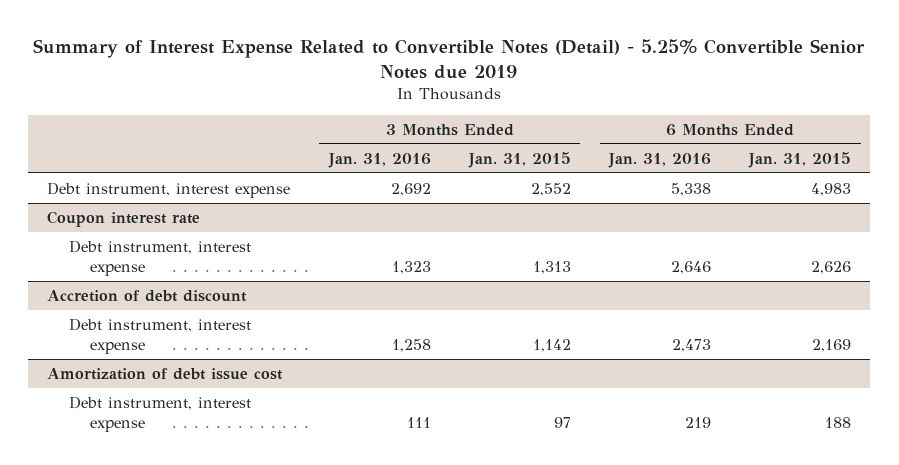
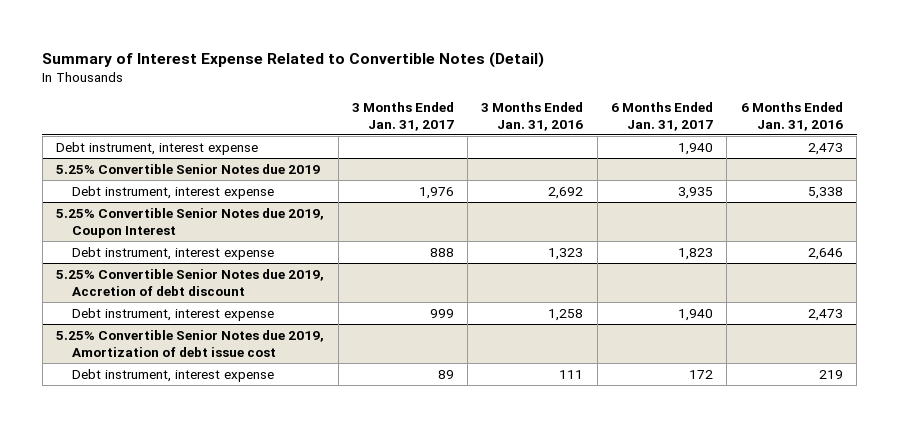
[33,38,866,79] Summary of Interest Expense Related to Convertible Notes (Detail) - 5.25% Convertible Senior Notes due 2019 -> [42,51,545,68] Summary of Interest Expense Related to Convertible Notes (Detail)
[467,151,571,168] Jan. 31, 2015 -> none
[748,151,852,168] Jan. 31, 2015 -> none
none -> [351,101,454,131] 3 Months Ended Jan. 31, 2017
none -> [611,101,714,131] 6 Months Ended Jan. 31, 2017
none -> [56,141,259,155] Debt instrument, interest expense
none -> [56,163,321,174] 5.25% Convertible Senior Notes due 2019
[47,210,201,227] Coupon interest rate -> none
none -> [56,207,325,238] 5.25% Convertible Senior Notes due 2019, Coupon Interest
[47,289,248,302] Accretion of debt discount -> none
none -> [56,268,325,296] 5.25% Convertible Senior Notes due 2019, Accretion of debt discount
[47,367,284,380] Amortization of debt issue cost -> none
none -> [56,329,325,357] 5.25% Convertible Senior Notes due 2019, Amortization of debt issue cost

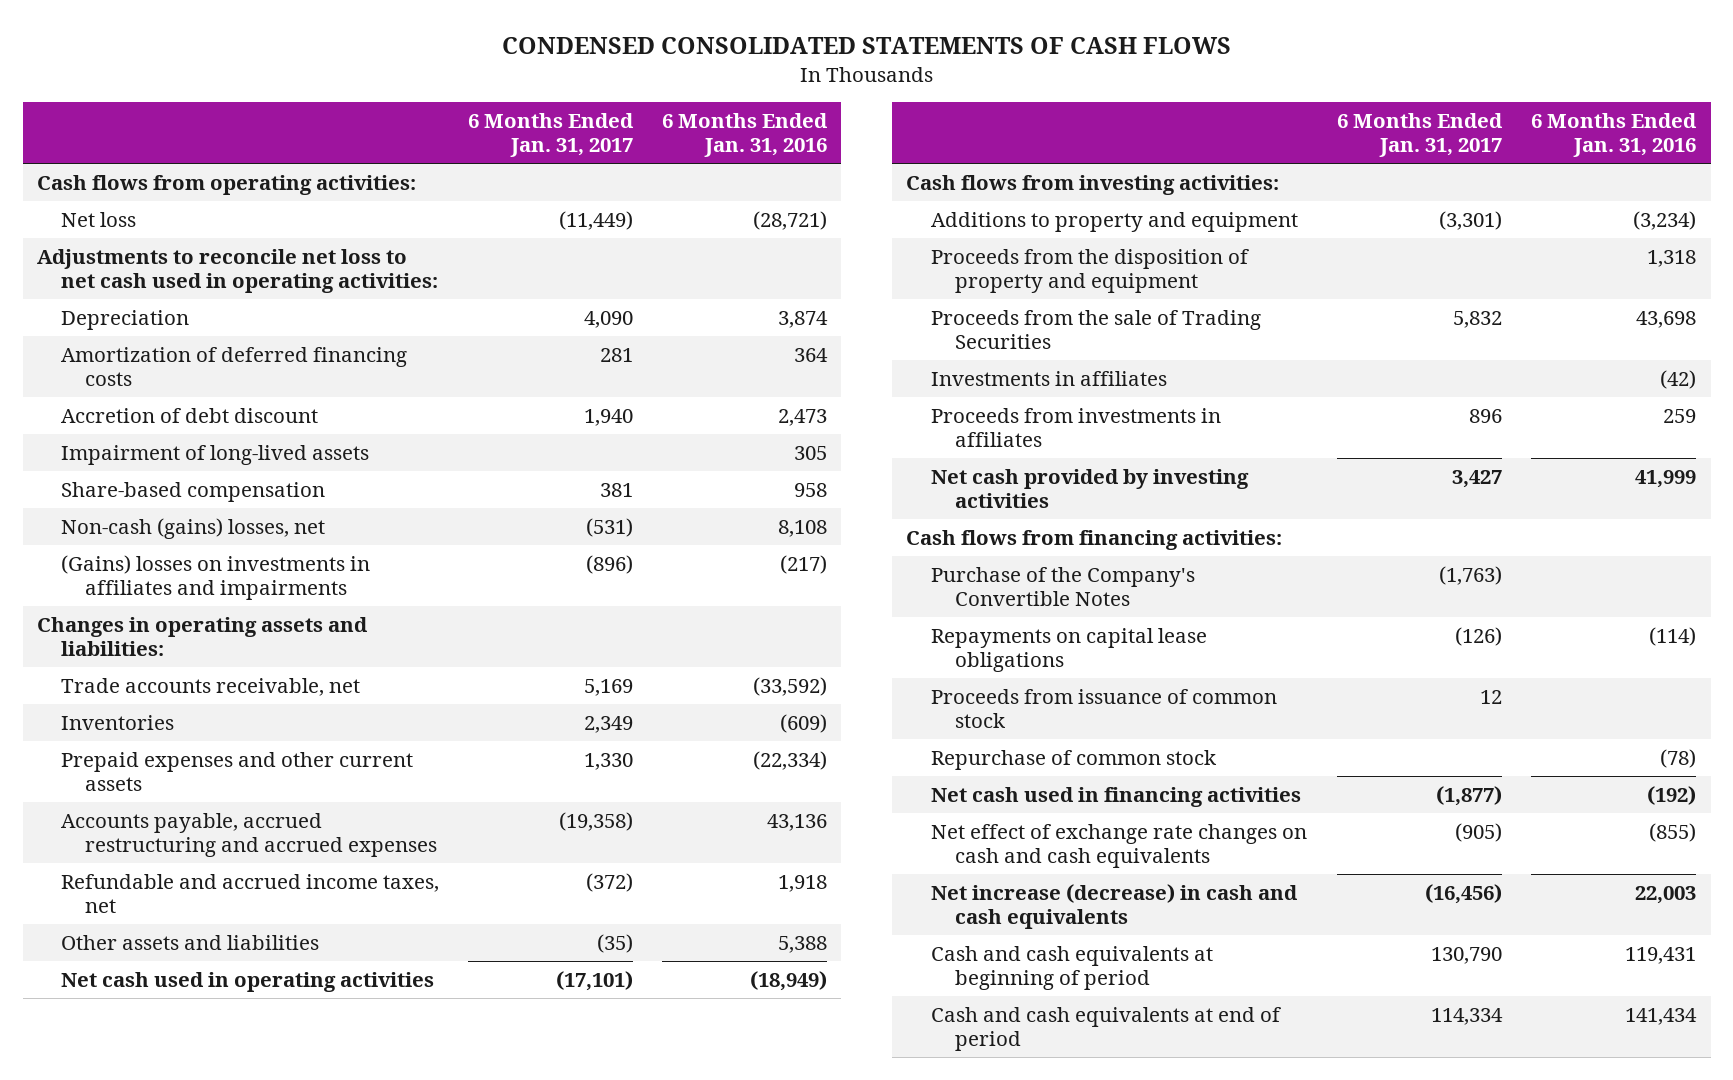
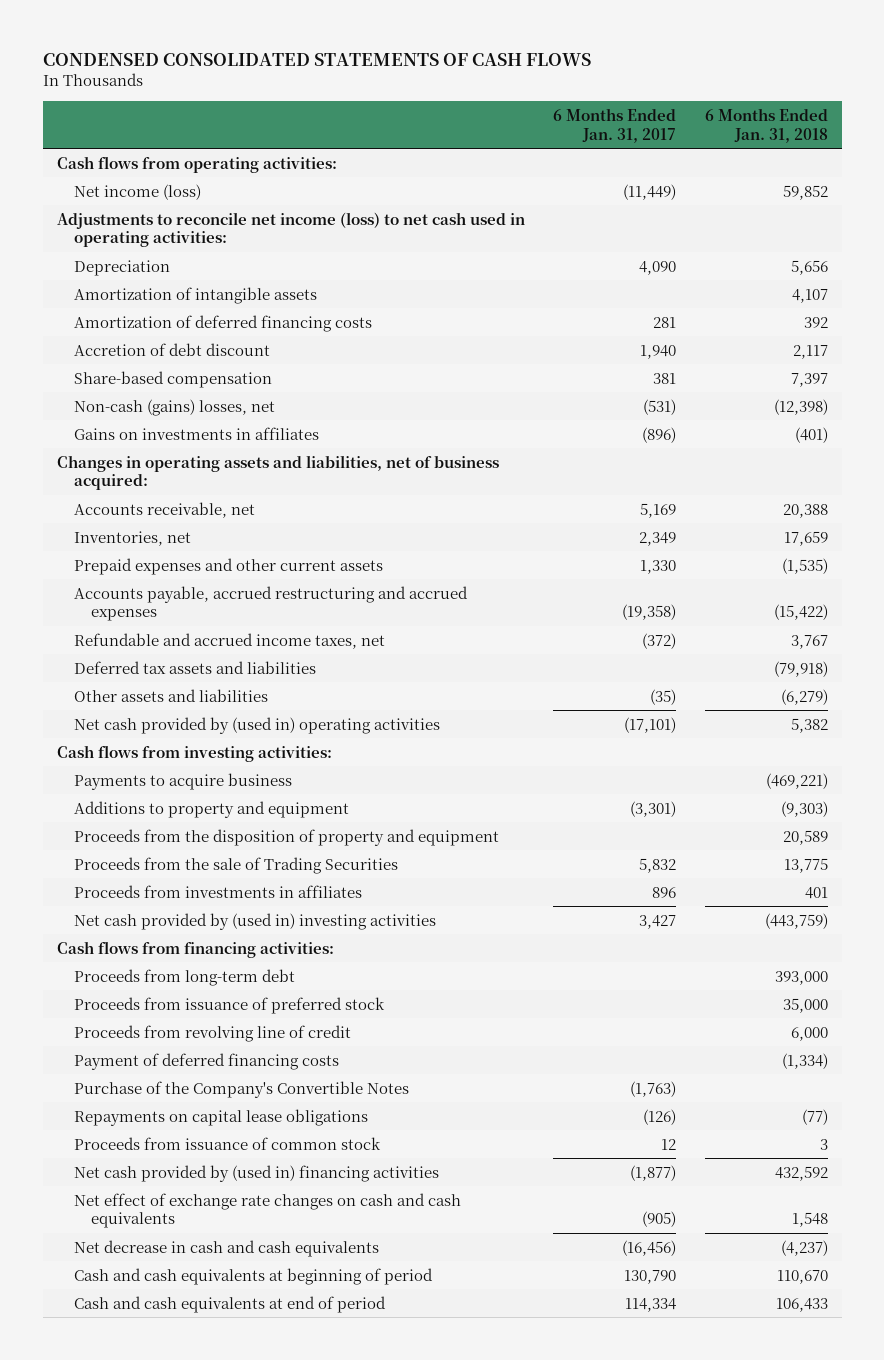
[661,112,828,158] 6 Months Ended Jan. 31, 2016 -> none
none -> [704,108,828,143] 6 Months Ended Jan. 31, 2018
[61,211,137,227] Net loss -> [73,183,201,200] Net income (loss)
[36,248,439,294] Adjustments to reconcile net loss to net cash used in operating activities: -> [56,211,525,248] Adjustments to reconcile net income (loss) to net cash used in operating activities:
none -> [73,286,317,304] Amortization of intangible assets
[61,444,370,465] Impairment of long-lived assets -> none
[61,554,371,601] (Gains) losses on investments in affiliates and impairments -> [73,426,319,440] Gains on investments in affiliates
[36,616,368,657] Changes in operating assets and liabilities: -> [56,454,499,491] Changes in operating assets and liabilities, net of business acquired:
[61,677,361,696] Trade accounts receivable, net -> [73,501,255,518] Accounts receivable, net
[61,714,175,730] Inventories -> [73,530,191,546] Inventories, net
none -> [73,660,316,674] Deferred tax assets and liabilities
[61,971,435,992] Net cash used in operating activities -> [73,716,440,734] Net cash provided by (used in) operating activities
none -> [73,772,292,790] Payments to acquire business
[930,370,1167,386] Investments in affiliates -> none
[930,468,1249,509] Net cash provided by investing activities -> [73,912,436,930] Net cash provided by (used in) investing activities
none -> [73,968,295,986] Proceeds from long-term debt
none -> [73,996,385,1014] Proceeds from issuance of preferred stock
none -> [73,1024,351,1042] Proceeds from revolving line of credit
none -> [73,1052,339,1070] Payment of deferred financing costs
[930,749,1217,770] Repurchase of common stock -> none
[930,786,1301,807] Net cash used in financing activities -> [73,1164,439,1182] Net cash provided by (used in) financing activities
[930,883,1298,930] Net increase (decrease) in cash and cash equivalents -> [73,1239,379,1257] Net decrease in cash and cash equivalents

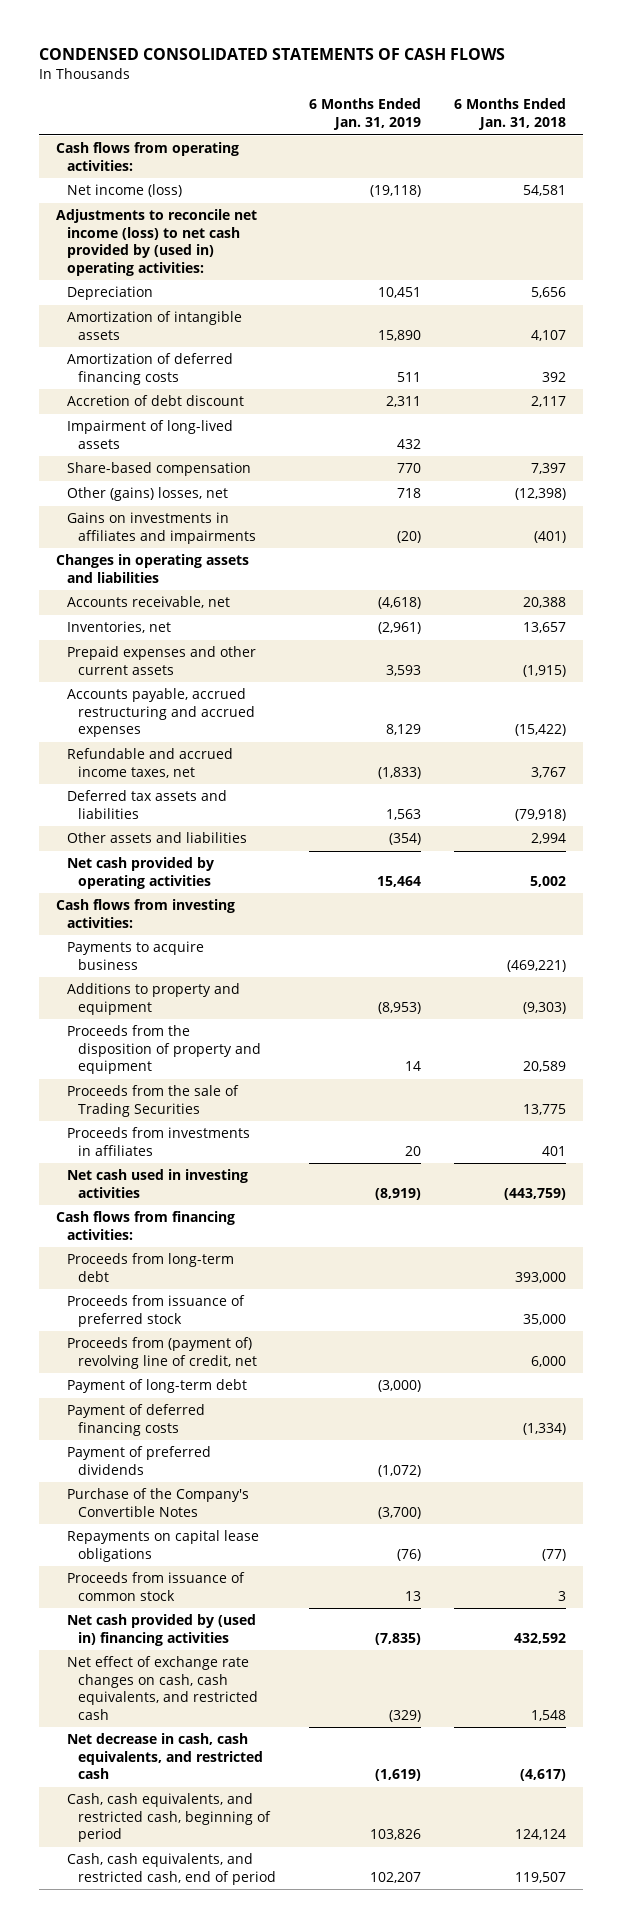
[553,108,677,143] 6 Months Ended Jan. 31, 2017 -> none
none -> [309,98,422,131] 6 Months Ended Jan. 31, 2019
[782,184,828,200] 59,852 -> [523,185,567,197] 54,581
[56,211,525,248] Adjustments to reconcile net income (loss) to net cash used in operating activities: -> [55,209,257,276] Adjustments to reconcile net income (loss) to net cash provided by (used in) operating activities:
none -> [66,420,233,449] Impairment of long-lived assets
[73,398,275,416] Non-cash (gains) losses, net -> [66,487,228,502] Other (gains) losses, net
[73,426,319,440] Gains on investments in affiliates -> [66,512,257,544] Gains on investments in affiliates and impairments
[56,454,499,491] Changes in operating assets and liabilities, net of business acquired: -> [55,554,249,583] Changes in operating assets and liabilities
[783,530,828,546] 17,659 -> [523,622,567,634] 13,657
[781,557,828,574] (1,535) -> [523,664,567,677] (1,915)
[780,688,828,705] (6,279) -> [531,833,567,845] 2,994
[73,716,440,734] Net cash provided by (used in) operating activities -> [66,857,214,889] Net cash provided by operating activities
[790,717,828,733] 5,382 -> [530,875,567,887] 5,002
[73,912,436,930] Net cash provided by (used in) investing activities -> [66,1169,248,1198] Net cash used in investing activities
[73,1024,351,1042] Proceeds from revolving line of credit -> [66,1337,258,1369] Proceeds from (payment of) revolving line of credit, net
none -> [66,1379,247,1394] Payment of long-term debt
none -> [66,1446,211,1475] Payment of preferred dividends
[73,1192,461,1229] Net effect of exchange rate changes on cash and cash equivalents -> [66,1656,259,1720] Net effect of exchange rate changes on cash, cash equivalents, and restricted cash
[73,1239,379,1257] Net decrease in cash and cash equivalents -> [66,1733,264,1780] Net decrease in cash, cash equivalents, and restricted cash
[780,1239,828,1256] (4,237) -> [520,1769,567,1782] (4,617)
[73,1267,433,1285] Cash and cash equivalents at beginning of period -> [66,1793,272,1843] Cash, cash equivalents, and restricted cash, beginning of period
[776,1269,828,1284] 110,670 -> [515,1829,567,1841] 124,124
[73,1295,386,1313] Cash and cash equivalents at end of period -> [66,1853,277,1885] Cash, cash equivalents, and restricted cash, end of period
[775,1297,828,1312] 106,433 -> [515,1871,567,1883] 119,507

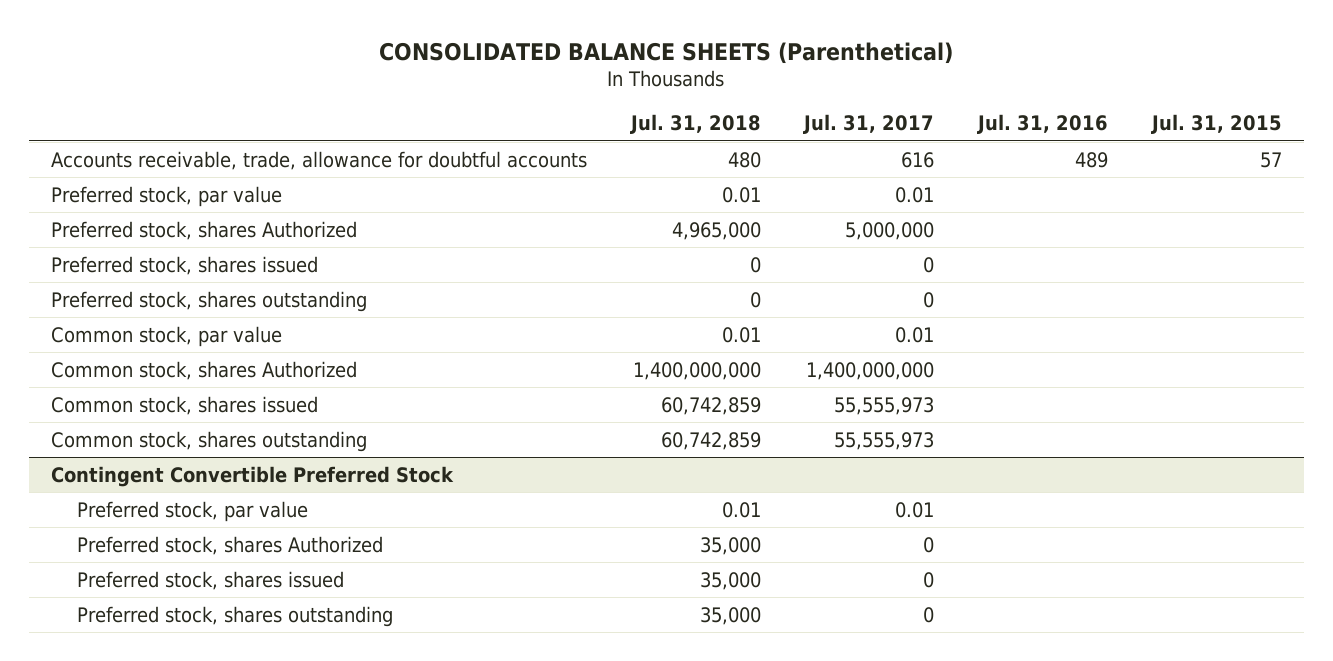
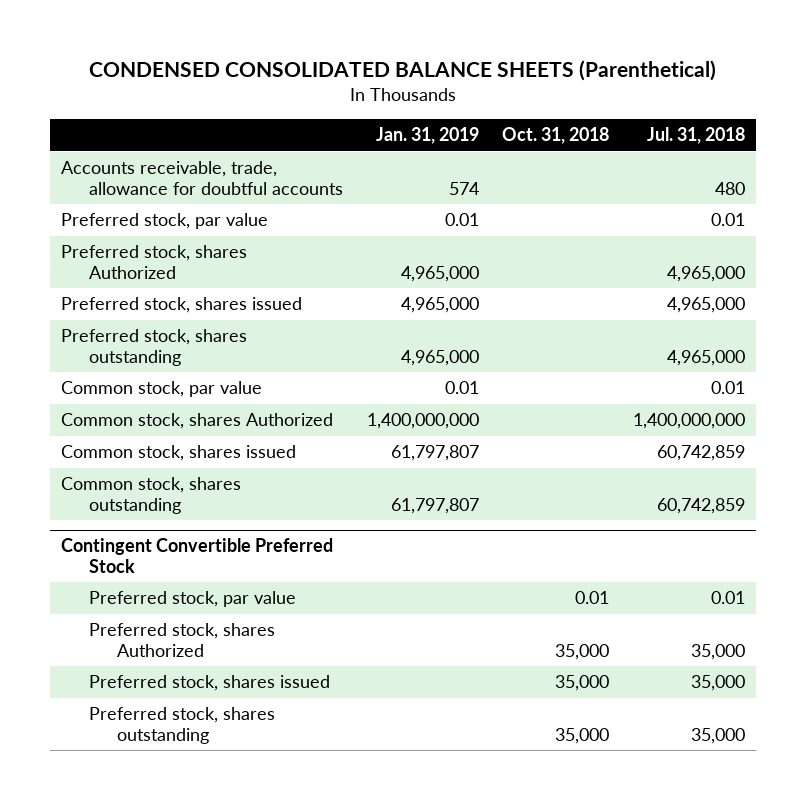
[379,41,954,64] CONSOLIDATED BALANCE SHEETS (Parenthetical) -> [88,60,716,82] CONDENSED CONSOLIDATED BALANCE SHEETS (Parenthetical)
[803,114,935,135] Jul. 31, 2017 -> none
[977,114,1109,135] Jul. 31, 2016 -> none
[1150,114,1282,135] Jul. 31, 2015 -> none
none -> [375,127,479,145] Jan. 31, 2019
none -> [502,127,610,145] Oct. 31, 2018
[749,256,761,273] 0 -> [666,297,745,314] 4,965,000
[749,291,761,308] 0 -> [666,349,745,366] 4,965,000

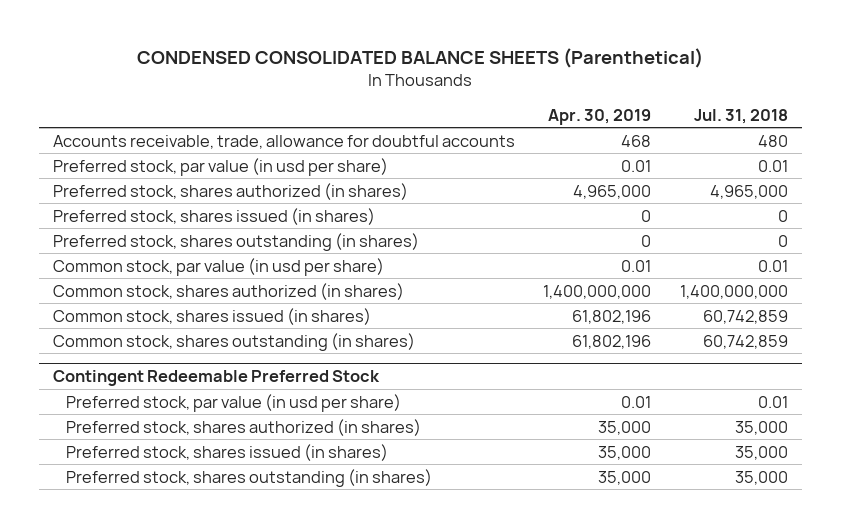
[375,127,479,145] Jan. 31, 2019 -> none
[502,127,610,145] Oct. 31, 2018 -> none
none -> [548,108,652,125] Apr. 30, 2019
[61,213,269,230] Preferred stock, par value -> [52,157,388,176] Preferred stock, par value (in usd per share)
[61,245,248,279] Preferred stock, shares Authorized -> [52,182,408,200] Preferred stock, shares authorized (in shares)
[61,297,303,314] Preferred stock, shares issued -> [52,207,375,225] Preferred stock, shares issued (in shares)
[666,297,745,314] 4,965,000 -> [777,209,788,222] 0
[61,329,248,366] Preferred stock, shares outstanding -> [52,232,419,251] Preferred stock, shares outstanding (in shares)
[666,349,745,366] 4,965,000 -> [777,234,788,247] 0
[61,381,263,398] Common stock, par value -> [52,257,384,276] Common stock, par value (in usd per share)
[61,413,334,430] Common stock, shares Authorized -> [52,282,404,300] Common stock, shares authorized (in shares)
[61,445,297,462] Common stock, shares issued -> [52,307,371,325] Common stock, shares issued (in shares)
[61,477,242,514] Common stock, shares outstanding -> [52,332,415,351] Common stock, shares outstanding (in shares)
[61,538,334,573] Contingent Convertible Preferred Stock -> [52,369,380,386] Contingent Redeemable Preferred Stock
[89,591,297,608] Preferred stock, par value -> [65,393,401,412] Preferred stock, par value (in usd per share)
[89,623,276,657] Preferred stock, shares Authorized -> [65,418,421,436] Preferred stock, shares authorized (in shares)
[89,675,331,692] Preferred stock, shares issued -> [65,443,388,461] Preferred stock, shares issued (in shares)
[89,707,276,744] Preferred stock, shares outstanding -> [65,468,432,487] Preferred stock, shares outstanding (in shares)

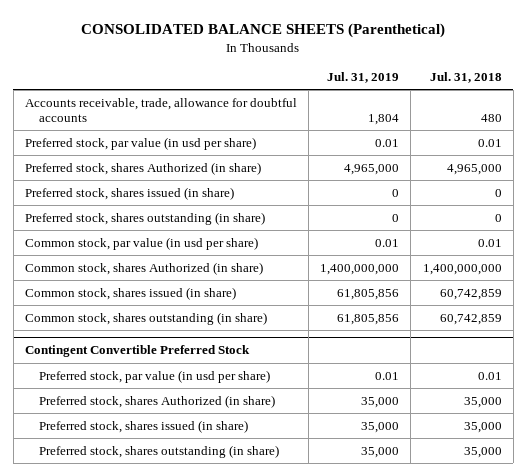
[137,47,704,68] CONDENSED CONSOLIDATED BALANCE SHEETS (Parenthetical) -> [81,22,446,38] CONSOLIDATED BALANCE SHEETS (Parenthetical)
[548,108,652,125] Apr. 30, 2019 -> none
none -> [327,72,400,84] Jul. 31, 2019
[52,182,408,200] Preferred stock, shares authorized (in shares) -> [24,161,261,175] Preferred stock, shares Authorized (in share)
[52,207,375,225] Preferred stock, shares issued (in shares) -> [24,186,234,200] Preferred stock, shares issued (in share)
[52,232,419,251] Preferred stock, shares outstanding (in shares) -> [24,211,265,225] Preferred stock, shares outstanding (in share)
[52,282,404,300] Common stock, shares authorized (in shares) -> [24,261,263,275] Common stock, shares Authorized (in share)
[52,307,371,325] Common stock, shares issued (in shares) -> [24,286,236,300] Common stock, shares issued (in share)
[52,332,415,351] Common stock, shares outstanding (in shares) -> [24,311,267,325] Common stock, shares outstanding (in share)
[52,369,380,386] Contingent Redeemable Preferred Stock -> [24,345,250,358] Contingent Convertible Preferred Stock
[65,418,421,436] Preferred stock, shares authorized (in shares) -> [39,394,276,408] Preferred stock, shares Authorized (in share)
[65,443,388,461] Preferred stock, shares issued (in shares) -> [39,419,249,433] Preferred stock, shares issued (in share)
[65,468,432,487] Preferred stock, shares outstanding (in shares) -> [39,444,280,458] Preferred stock, shares outstanding (in share)

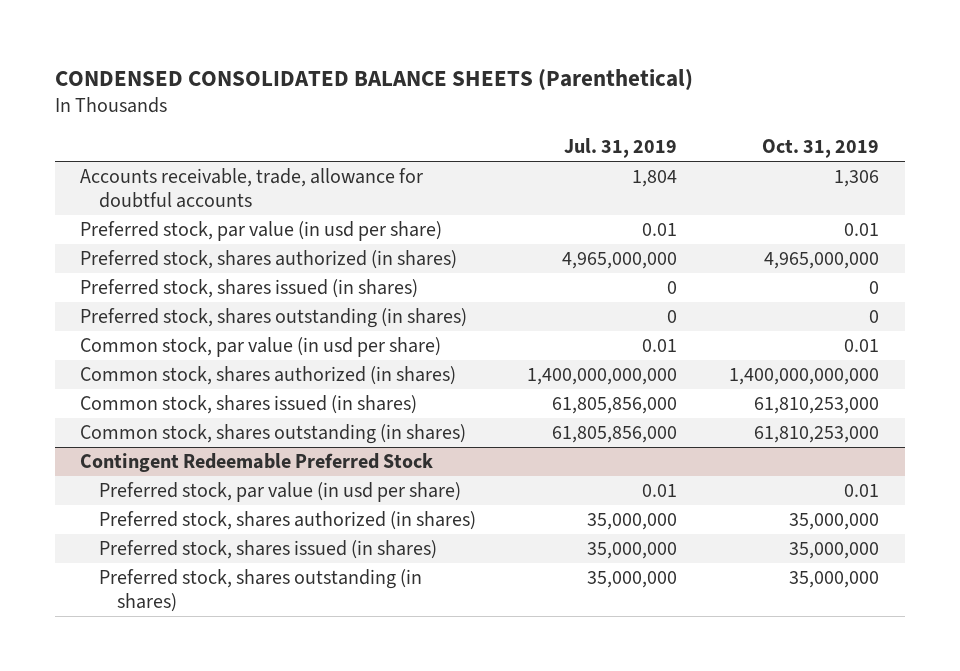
[81,22,446,38] CONSOLIDATED BALANCE SHEETS (Parenthetical) -> [54,68,693,91] CONDENSED CONSOLIDATED BALANCE SHEETS (Parenthetical)
[429,72,502,84] Jul. 31, 2018 -> none
none -> [762,139,880,159] Oct. 31, 2019
[24,161,261,175] Preferred stock, shares Authorized (in share) -> [80,249,458,269] Preferred stock, shares authorized (in shares)
[344,163,400,175] 4,965,000 -> [562,251,678,269] 4,965,000,000
[24,186,234,200] Preferred stock, shares issued (in share) -> [80,278,419,298] Preferred stock, shares issued (in shares)
[24,211,265,225] Preferred stock, shares outstanding (in share) -> [80,307,468,328] Preferred stock, shares outstanding (in shares)
[24,261,263,275] Common stock, shares Authorized (in share) -> [80,365,457,385] Common stock, shares authorized (in shares)
[320,263,400,275] 1,400,000,000 -> [527,367,678,385] 1,400,000,000,000
[24,286,236,300] Common stock, shares issued (in share) -> [80,394,418,414] Common stock, shares issued (in shares)
[337,288,400,300] 61,805,856 -> [552,396,678,414] 61,805,856,000
[24,311,267,325] Common stock, shares outstanding (in share) -> [80,423,467,444] Common stock, shares outstanding (in shares)
[337,313,400,325] 61,805,856 -> [552,425,678,443] 61,805,856,000
[24,345,250,358] Contingent Convertible Preferred Stock -> [80,452,434,472] Contingent Redeemable Preferred Stock
[39,394,276,408] Preferred stock, shares Authorized (in share) -> [98,510,476,530] Preferred stock, shares authorized (in shares)
[361,396,400,408] 35,000 -> [587,512,678,530] 35,000,000
[39,419,249,433] Preferred stock, shares issued (in share) -> [98,539,437,559] Preferred stock, shares issued (in shares)
[361,421,400,433] 35,000 -> [587,541,678,559] 35,000,000
[39,444,280,458] Preferred stock, shares outstanding (in share) -> [98,568,422,612] Preferred stock, shares outstanding (in shares)
[361,446,400,458] 35,000 -> [587,570,678,588] 35,000,000

